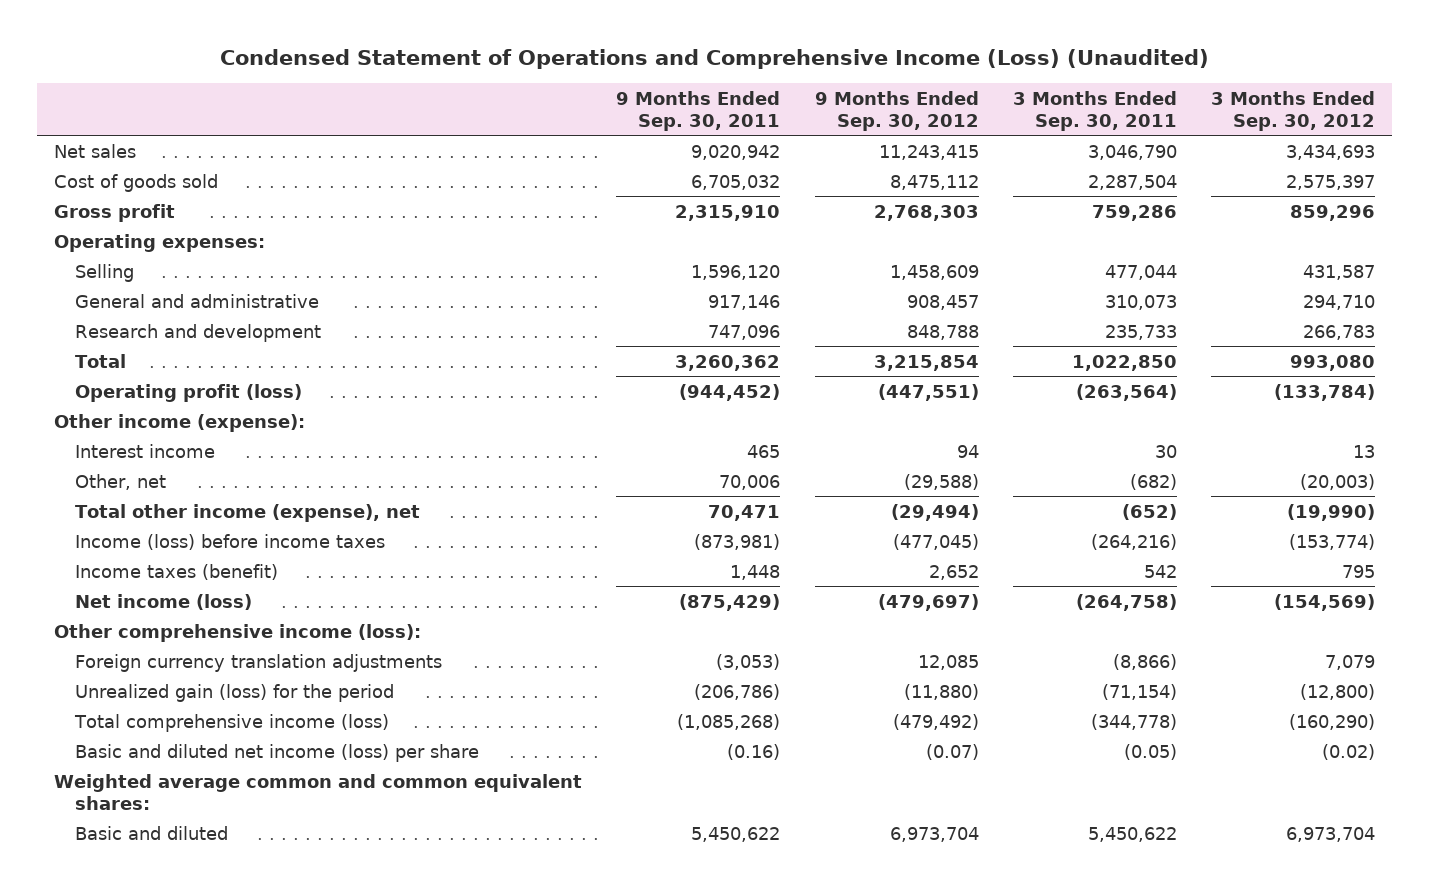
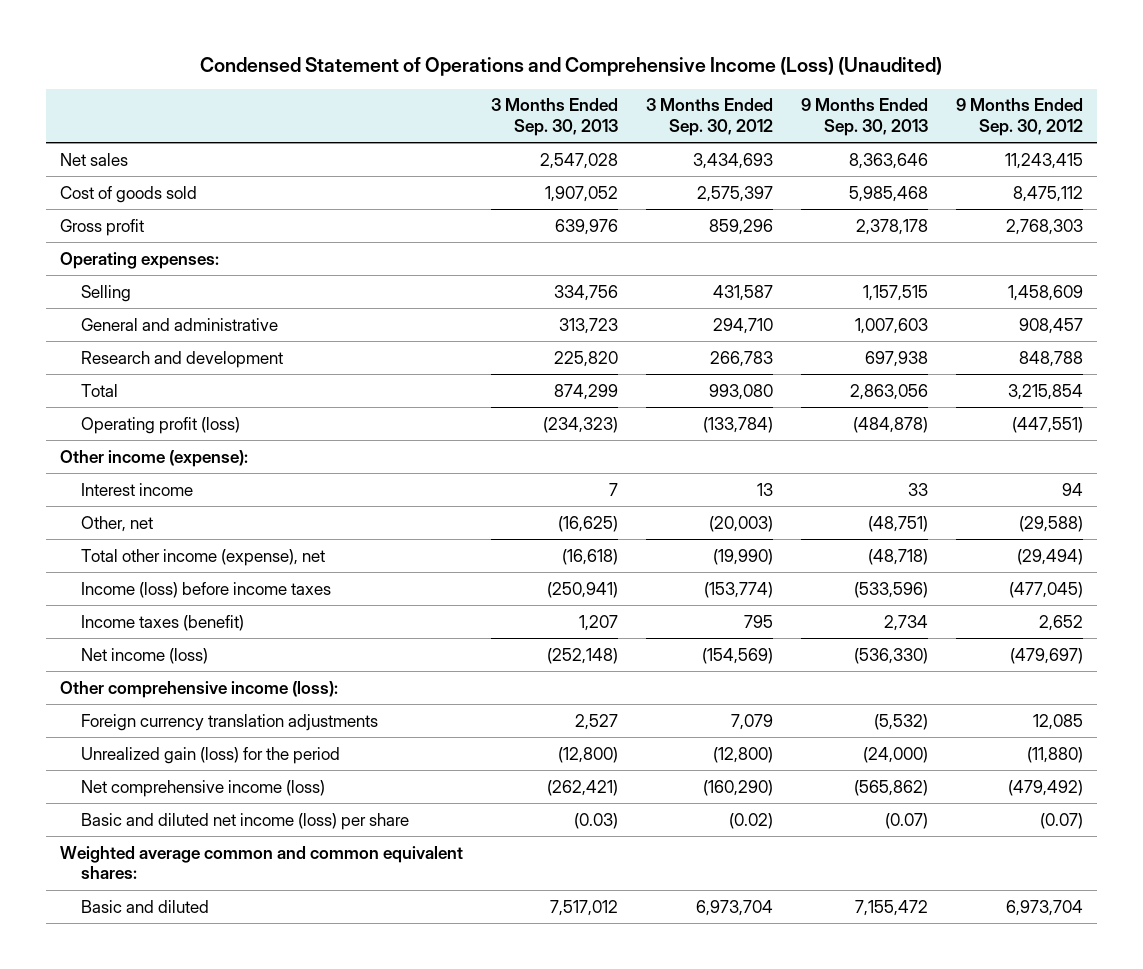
[616,90,781,131] 9 Months Ended Sep. 30, 2011 -> none
[1012,90,1177,131] 3 Months Ended Sep. 30, 2011 -> none
none -> [490,98,618,136] 3 Months Ended Sep. 30, 2013
none -> [800,98,928,136] 9 Months Ended Sep. 30, 2013
[73,713,389,732] Total comprehensive income (loss) -> [80,779,325,797] Net comprehensive income (loss)

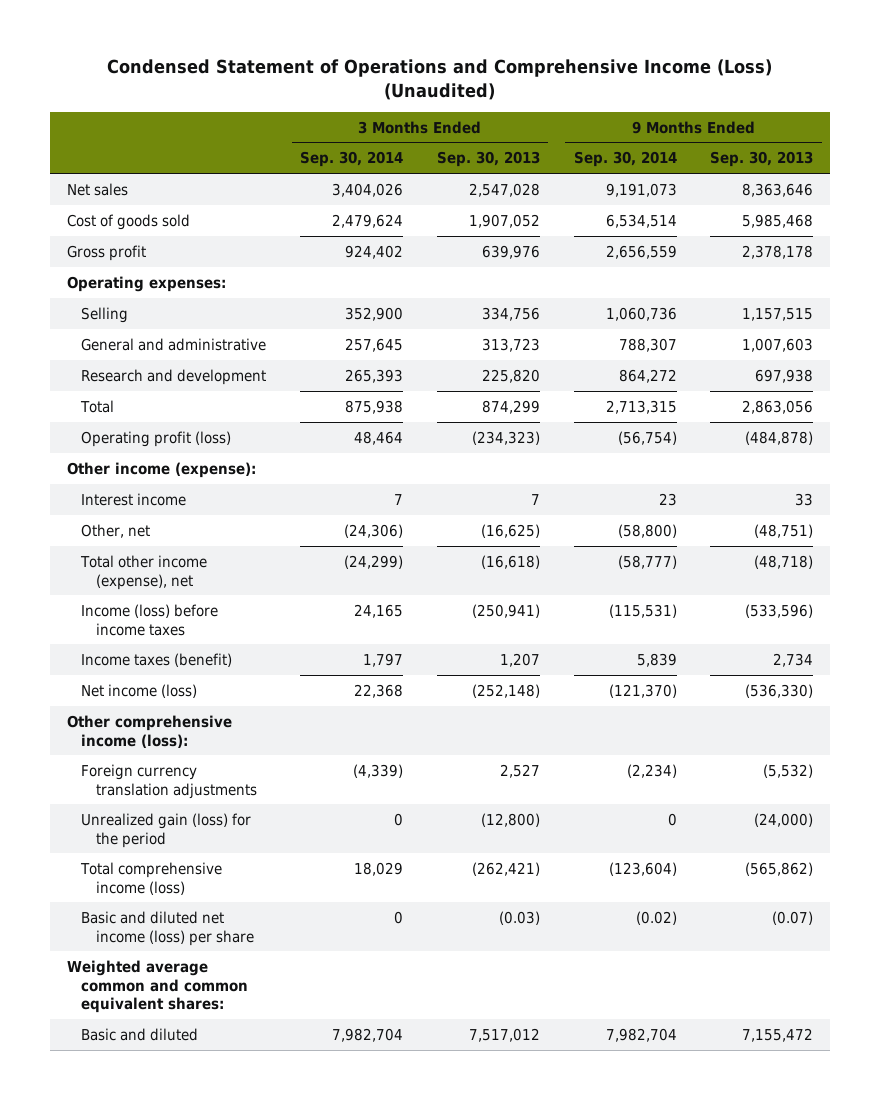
[645,98,773,136] 3 Months Ended Sep. 30, 2012 -> none
[956,98,1084,136] 9 Months Ended Sep. 30, 2012 -> none
none -> [300,151,404,168] Sep. 30, 2014
none -> [573,151,677,168] Sep. 30, 2014
[80,779,325,797] Net comprehensive income (loss) -> [80,861,223,895] Total comprehensive income (loss)

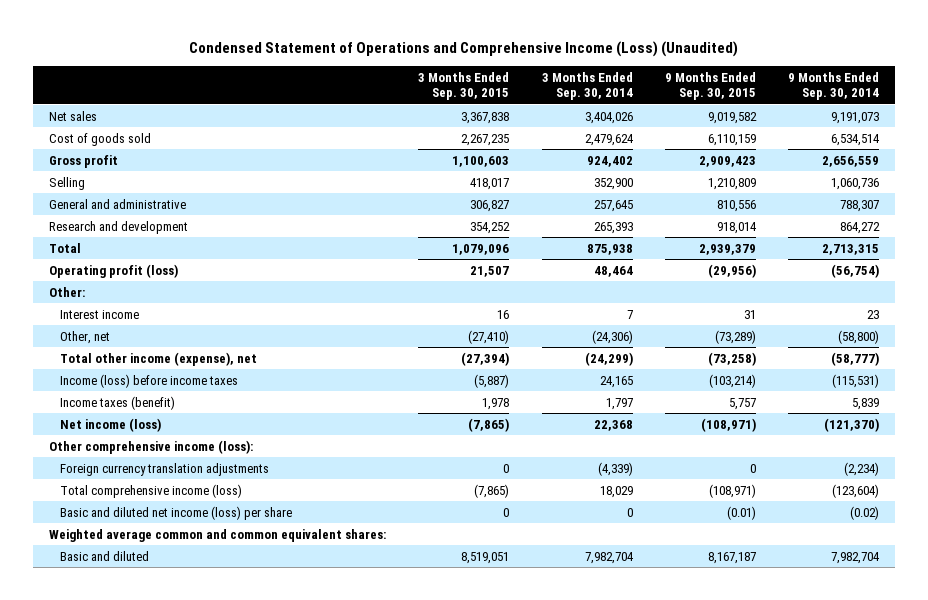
[436,151,540,168] Sep. 30, 2013 -> none
[710,151,814,168] Sep. 30, 2013 -> none
none -> [418,71,510,101] 3 Months Ended Sep. 30, 2015
none -> [664,71,756,101] 9 Months Ended Sep. 30, 2015
[66,275,226,292] Operating expenses: -> none
[66,461,256,478] Other income (expense): -> [48,286,85,297] Other:
[81,812,252,848] Unrealized gain (loss) for the period -> none

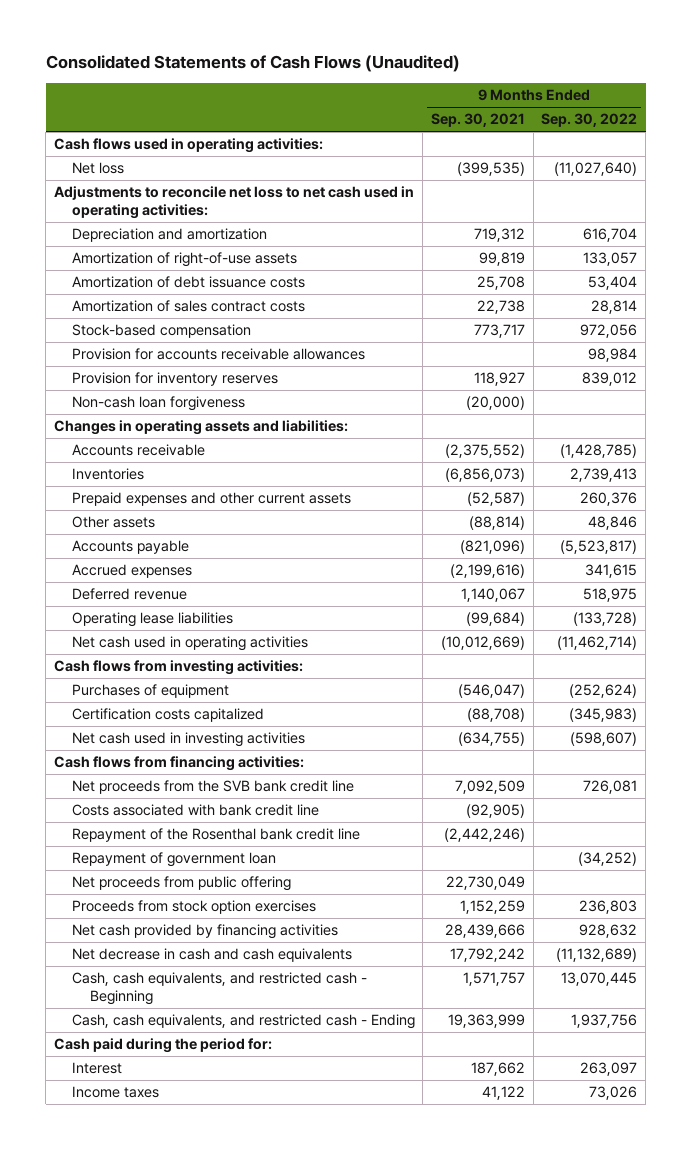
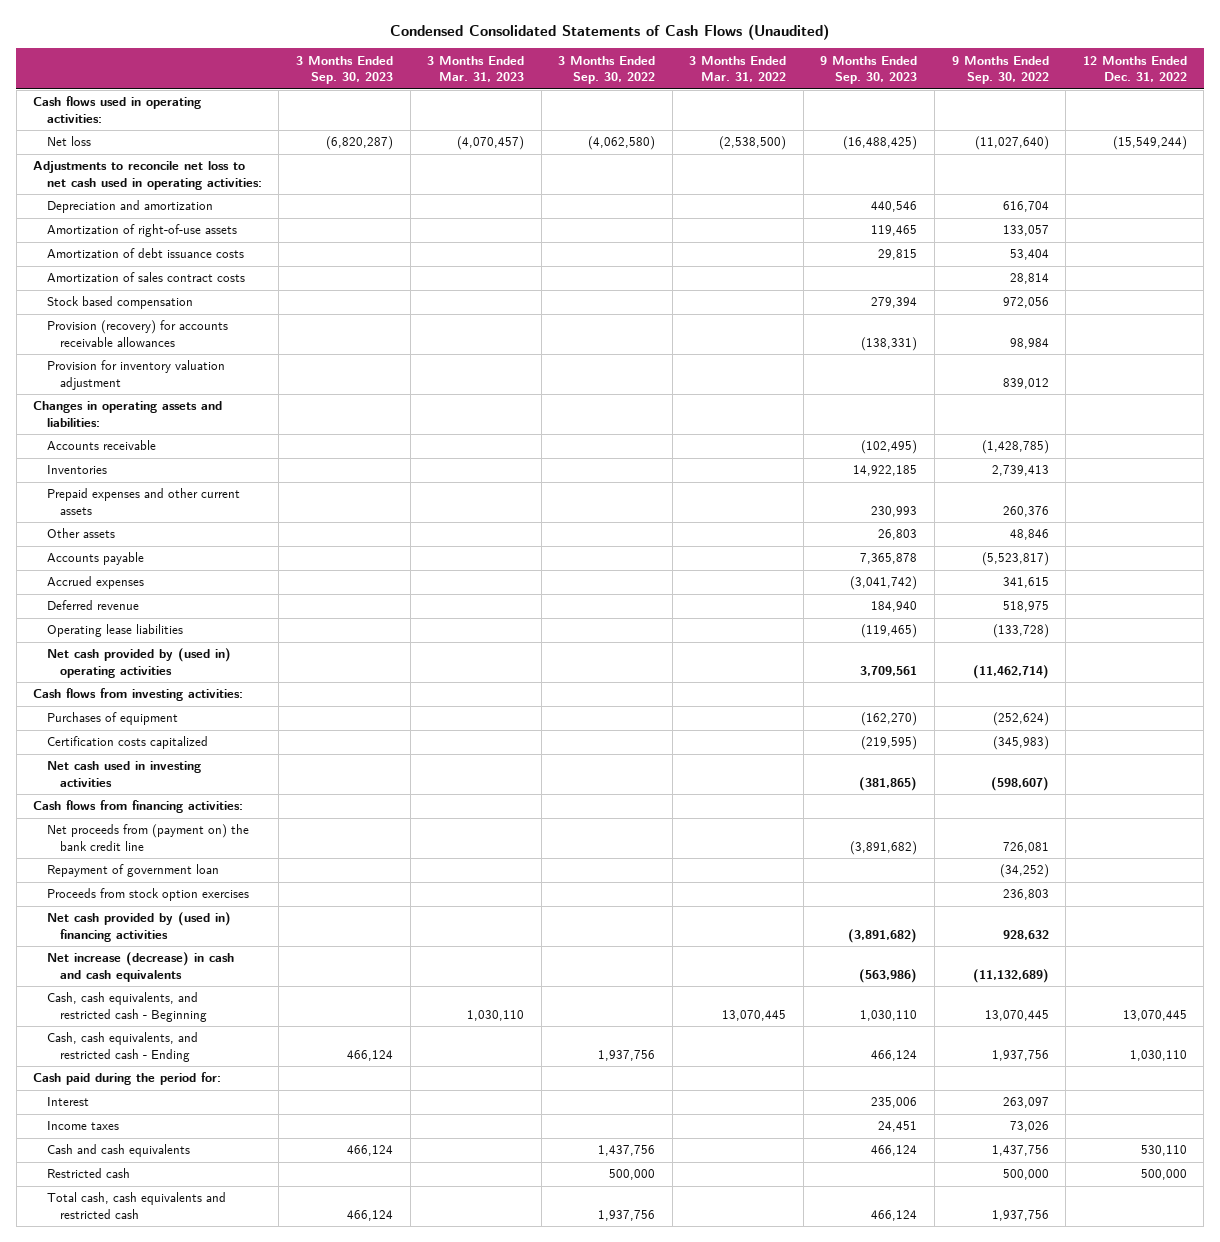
[45,55,460,73] Consolidated Statements of Cash Flows (Unaudited) -> [390,23,830,40] Condensed Consolidated Statements of Cash Flows (Unaudited)
[431,113,526,128] Sep. 30, 2021 -> none
none -> [296,55,394,84] 3 Months Ended Sep. 30, 2023
none -> [427,55,525,82] 3 Months Ended Mar. 31, 2023
none -> [558,55,656,84] 3 Months Ended Sep. 30, 2022
none -> [689,55,787,82] 3 Months Ended Mar. 31, 2022
none -> [820,55,918,84] 9 Months Ended Sep. 30, 2023
none -> [1082,55,1187,82] 12 Months Ended Dec. 31, 2022
[71,396,245,412] Non-cash loan forgiveness -> none
[71,324,251,339] Stock-based compensation -> [46,296,193,310] Stock based compensation
[71,348,365,361] Provision for accounts receivable allowances -> [46,320,228,347] Provision (recovery) for accounts receivable allowances
[71,372,278,387] Provision for inventory reserves -> [46,360,225,390] Provision for inventory valuation adjustment
[71,636,308,652] Net cash used in operating activities -> [46,648,231,678] Net cash provided by (used in) operating activities
[71,804,319,817] Costs associated with bank credit line -> none
[71,828,360,843] Repayment of the Rosenthal bank credit line -> none
[71,780,354,795] Net proceeds from the SVB bank credit line -> [46,824,249,851] Net proceeds from (payment on) the bank credit line
[71,876,291,892] Net proceeds from public offering -> none
[71,924,338,940] Net cash provided by financing activities -> [46,912,231,942] Net cash provided by (used in) financing activities
[71,948,352,963] Net decrease in cash and cash equivalents -> [46,952,234,982] Net increase (decrease) in cash and cash equivalents
none -> [46,1144,190,1158] Cash and cash equivalents
none -> [46,1168,130,1179] Restricted cash
none -> [46,1192,226,1219] Total cash, cash equivalents and restricted cash

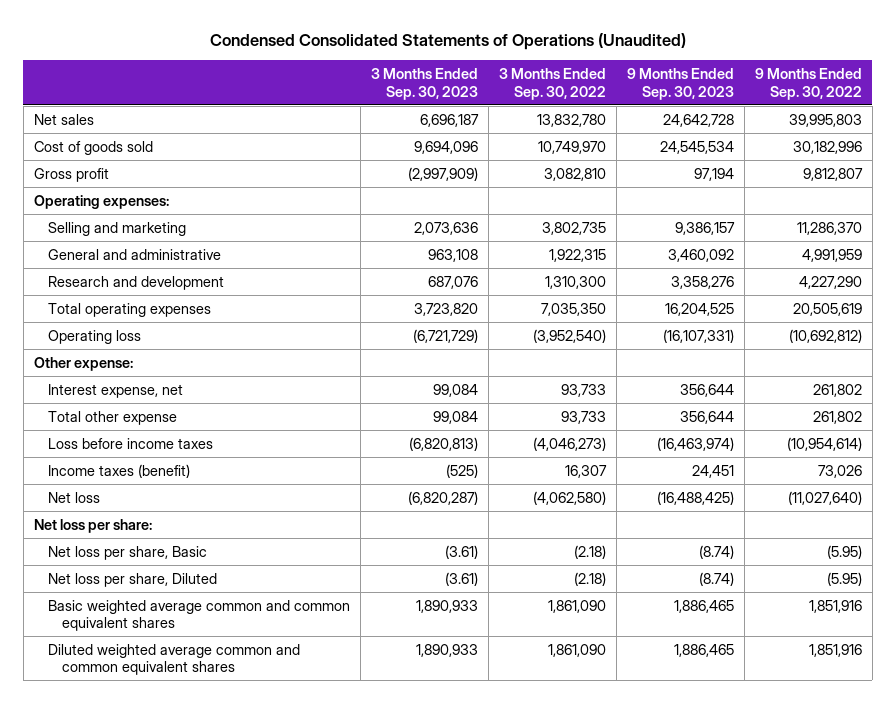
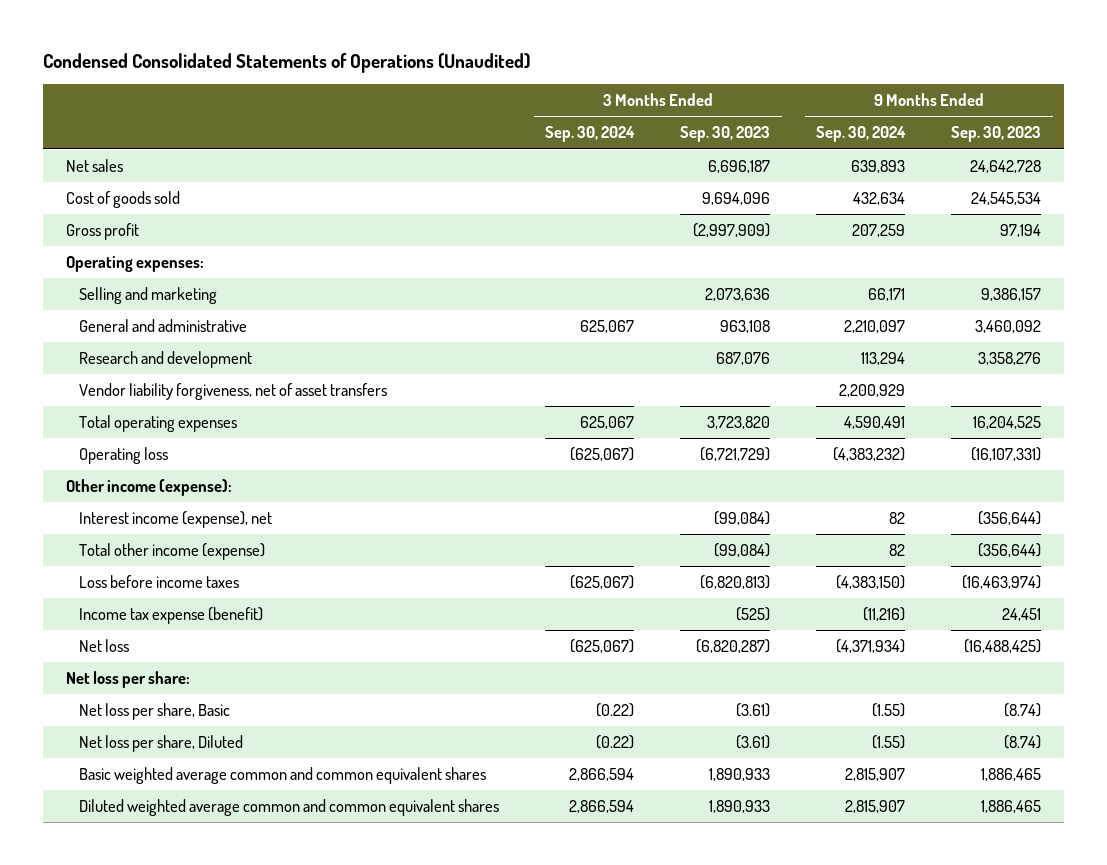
[498,68,606,100] 3 Months Ended Sep. 30, 2022 -> none
[754,68,862,100] 9 Months Ended Sep. 30, 2022 -> none
none -> [545,126,636,143] Sep. 30, 2024
none -> [816,126,907,143] Sep. 30, 2024
none -> [79,382,388,400] Vendor liability forgiveness, net of asset transfers
[33,356,133,371] Other expense: -> [65,478,232,496] Other income (expense):
[47,383,183,398] Interest expense, net -> [79,510,273,528] Interest income (expense), net
[432,383,478,397] 99,084 -> [714,510,771,525] (99,084)
[679,383,734,397] 356,644 -> [978,510,1042,525] (356,644)
[47,410,177,425] Total other expense -> [79,542,266,560] Total other income (expense)
[432,410,478,424] 99,084 -> [714,542,771,557] (99,084)
[679,410,734,424] 356,644 -> [978,542,1042,557] (356,644)
[47,463,190,478] Income taxes (benefit) -> [79,606,264,624] Income tax expense (benefit)

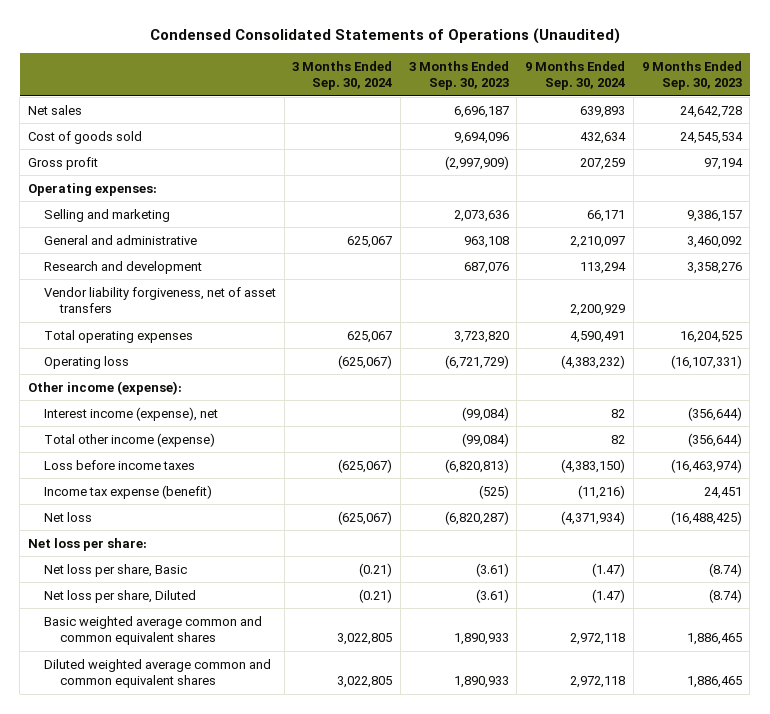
[596,702,635,717] (0.22) -> [359,562,393,577] (0.21)
[872,702,906,717] (1.55) -> [592,562,626,577] (1.47)
[596,734,635,749] (0.22) -> [359,588,393,603] (0.21)
[872,734,906,749] (1.55) -> [592,588,626,603] (1.47)
[569,767,635,781] 2,866,594 -> [337,633,393,646] 3,022,805
[845,767,906,781] 2,815,907 -> [570,633,626,646] 2,972,118
[569,799,635,813] 2,866,594 -> [337,676,393,689] 3,022,805
[845,799,906,813] 2,815,907 -> [570,676,626,689] 2,972,118

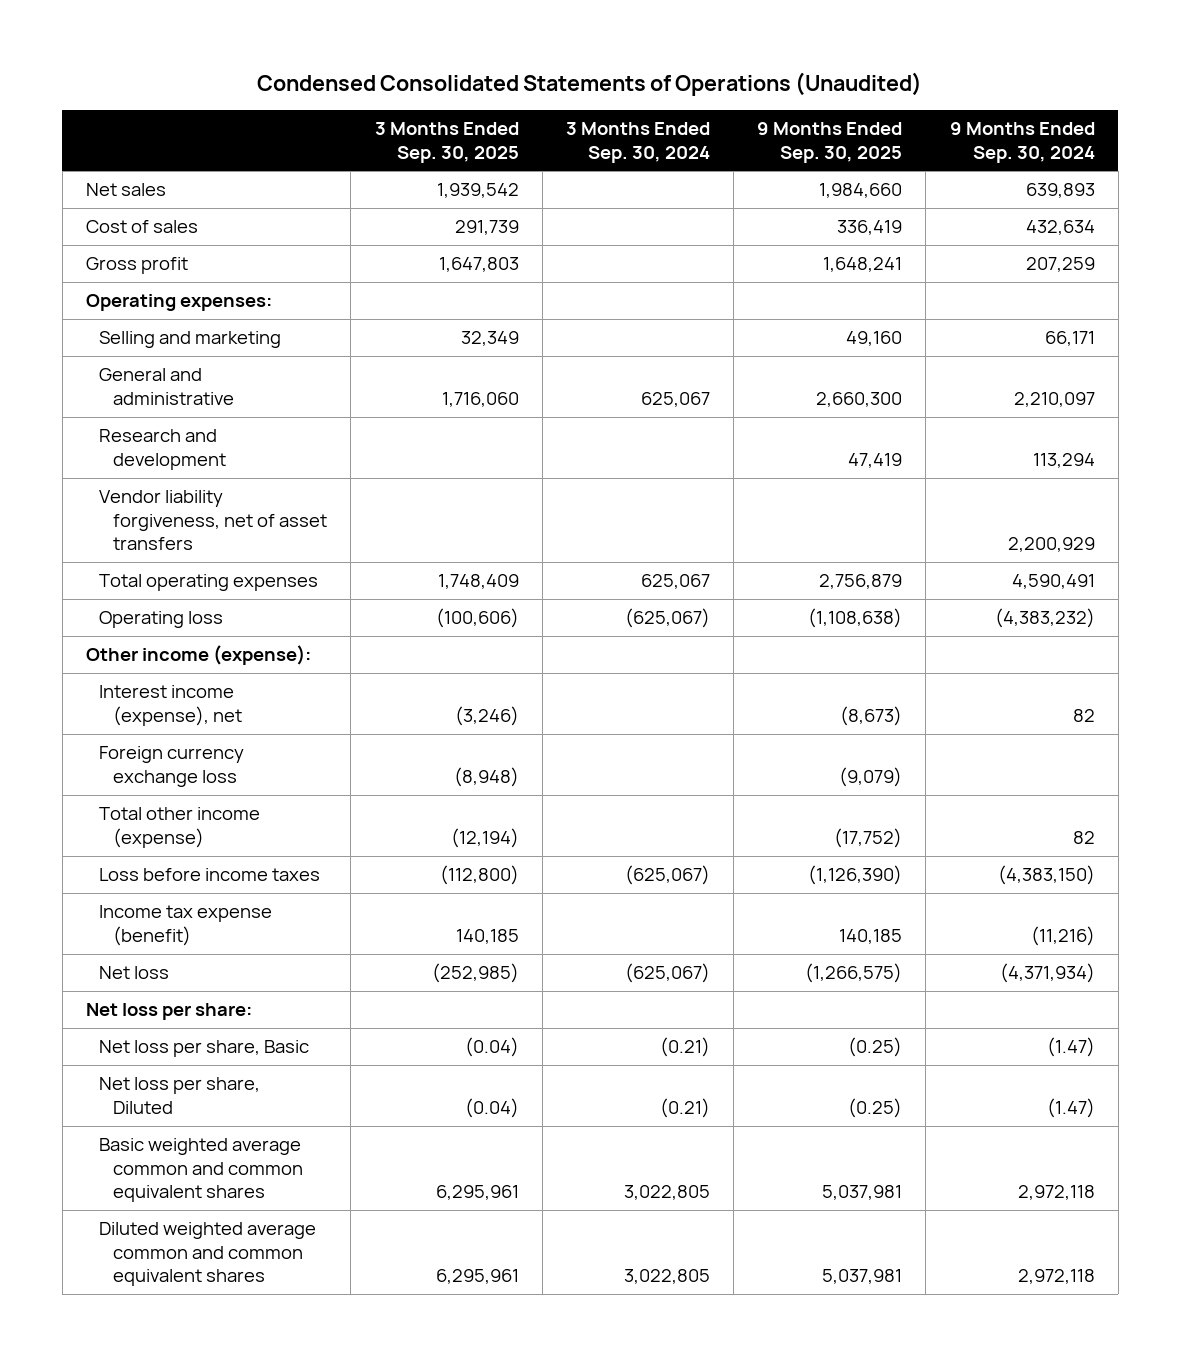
[408,60,509,91] 3 Months Ended Sep. 30, 2023 -> none
[641,60,742,91] 9 Months Ended Sep. 30, 2023 -> none
none -> [374,122,519,163] 3 Months Ended Sep. 30, 2025
none -> [757,122,903,163] 9 Months Ended Sep. 30, 2025
[27,130,142,144] Cost of goods sold -> [85,220,198,234] Cost of sales
none -> [99,746,245,787] Foreign currency exchange loss

